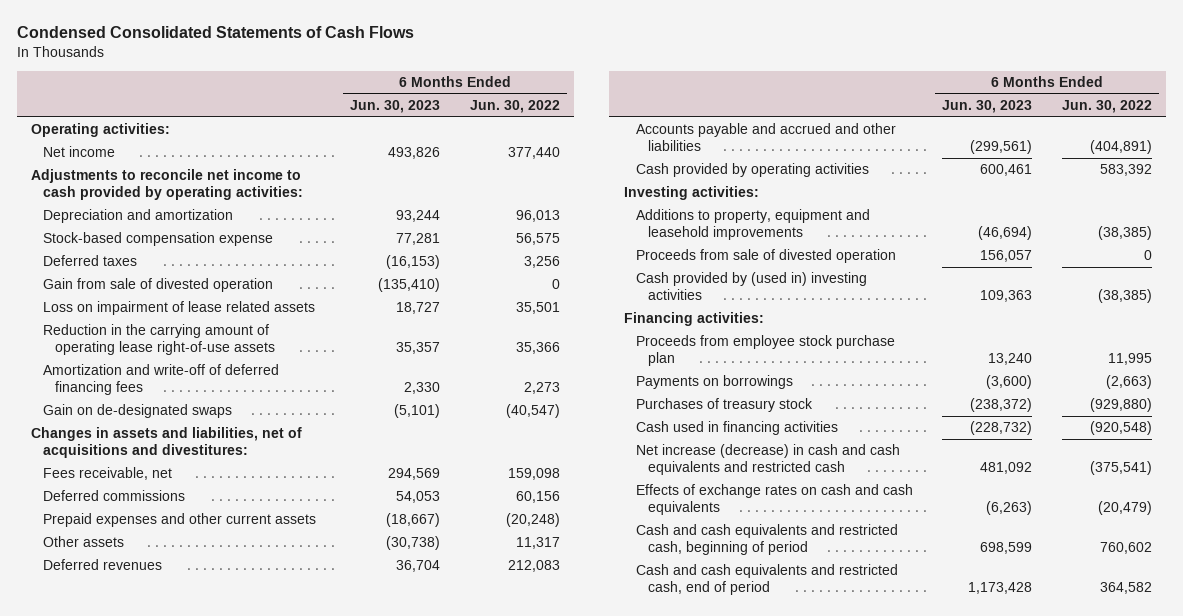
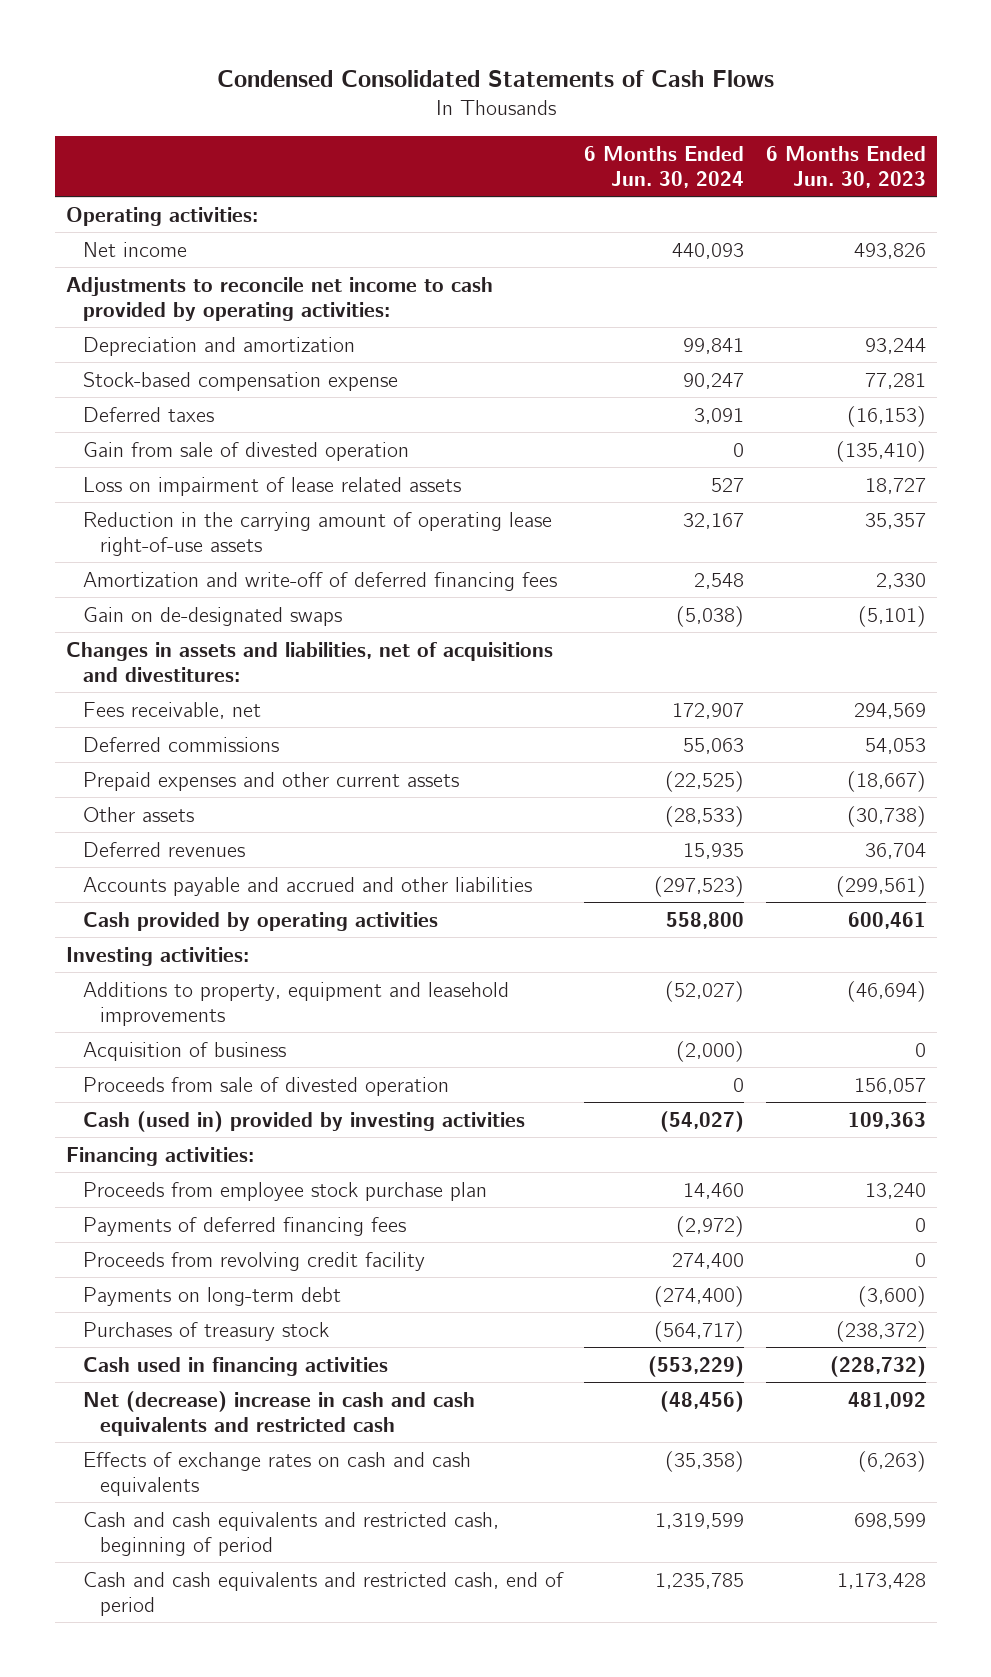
[469,99,560,113] Jun. 30, 2022 -> none
none -> [584,145,745,188] 6 Months Ended Jun. 30, 2024
none -> [82,1041,286,1061] Acquisition of business
[635,272,867,301] Cash provided by (used in) investing activities -> [82,1110,525,1132] Cash (used in) provided by investing activities
none -> [82,1216,406,1236] Payments of deferred financing fees
none -> [82,1251,425,1271] Proceeds from revolving credit facility
[635,375,793,390] Payments on borrowings -> [82,1286,341,1306] Payments on long-term debt
[635,444,900,476] Net increase (decrease) in cash and cash equivalents and restricted cash -> [82,1390,475,1436] Net (decrease) increase in cash and cash equivalents and restricted cash

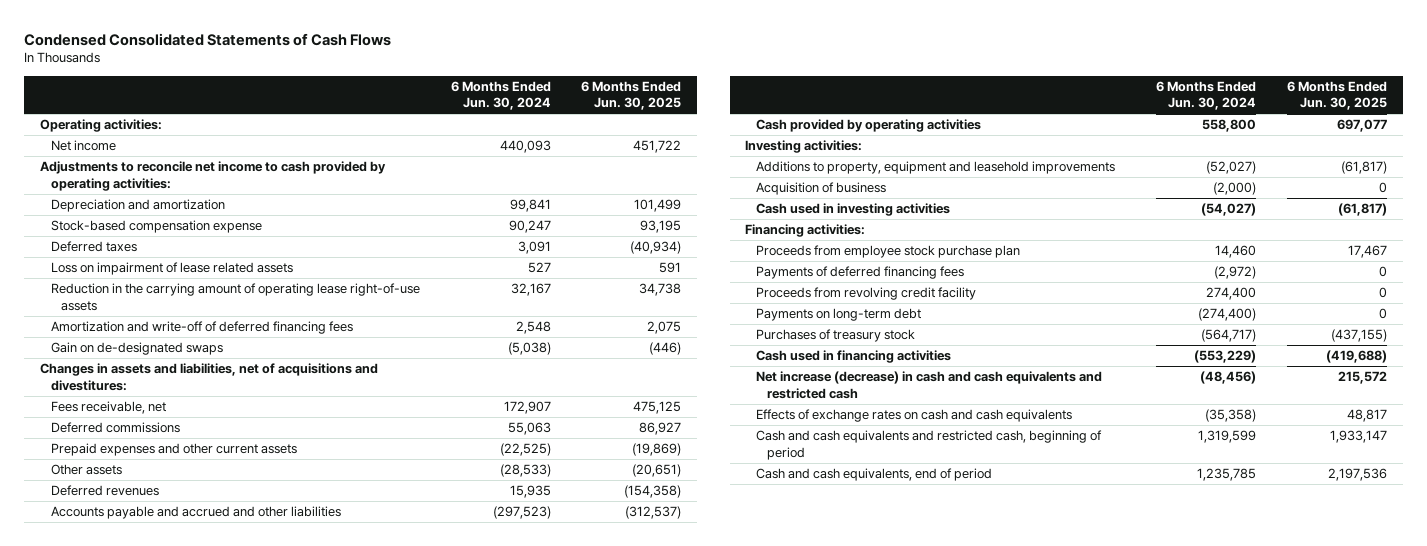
[765,145,926,188] 6 Months Ended Jun. 30, 2023 -> none
none -> [581,80,682,111] 6 Months Ended Jun. 30, 2025
[82,441,409,461] Gain from sale of divested operation -> none
[82,1076,449,1096] Proceeds from sale of divested operation -> none
[82,1110,525,1132] Cash (used in) provided by investing activities -> [756,203,951,217] Cash used in investing activities
[82,1390,475,1436] Net (decrease) increase in cash and cash equivalents and restricted cash -> [756,371,1103,399] Net increase (decrease) in cash and cash equivalents and restricted cash
[82,1571,564,1616] Cash and cash equivalents and restricted cash, end of period -> [756,468,993,482] Cash and cash equivalents, end of period

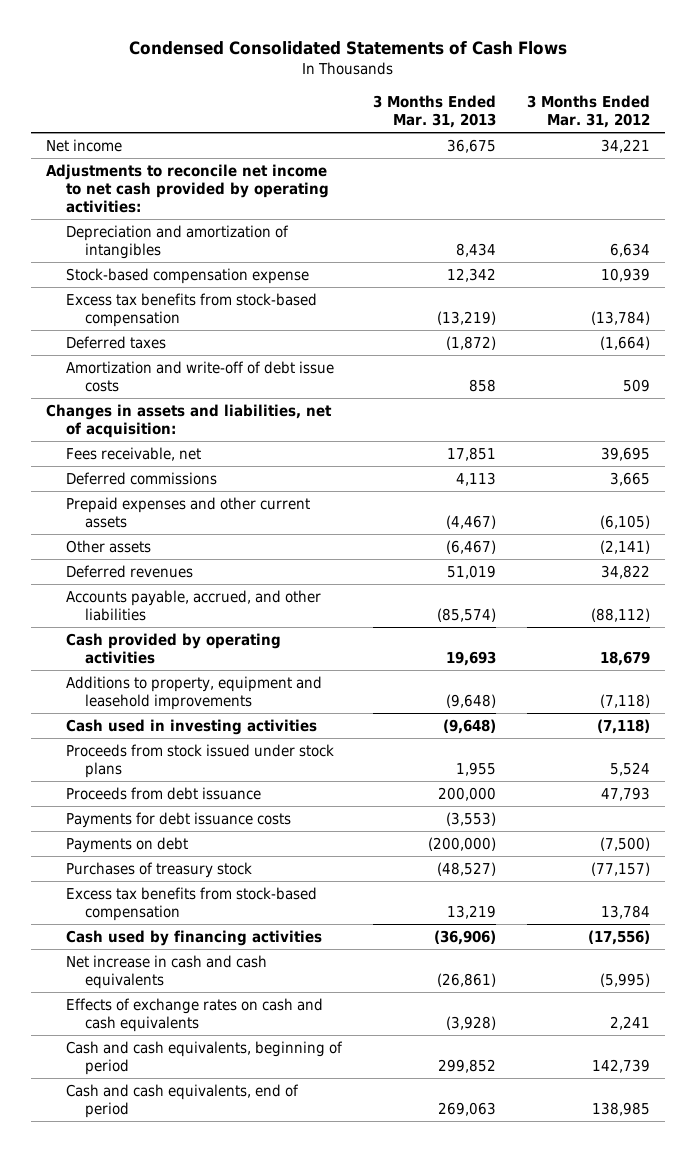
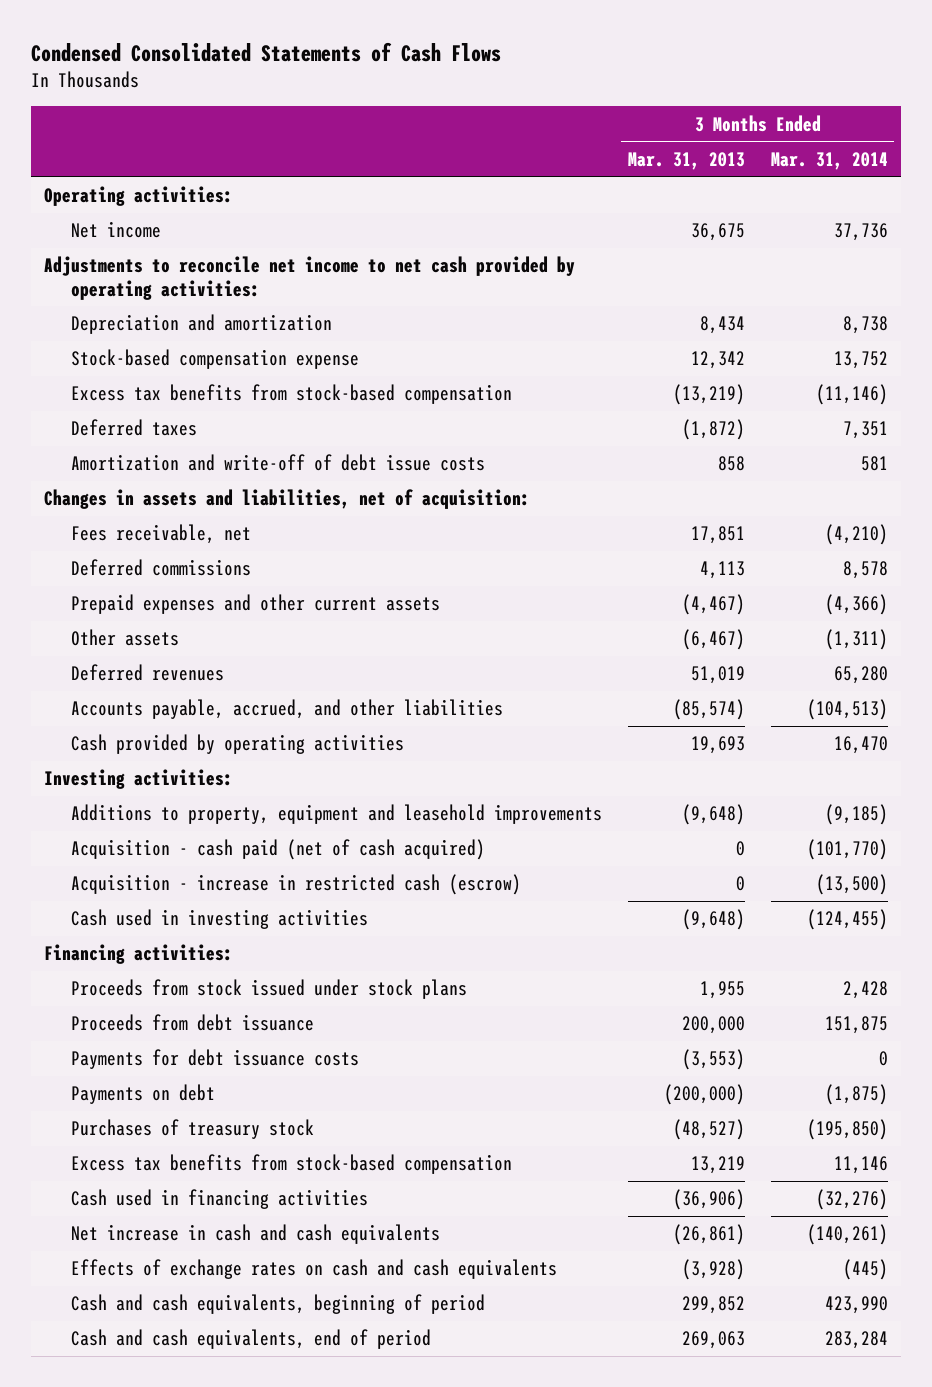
[526,95,650,129] 3 Months Ended Mar. 31, 2012 -> none
none -> [770,151,888,170] Mar. 31, 2014
none -> [43,186,233,207] Operating activities:
[65,225,289,260] Depreciation and amortization of intangibles -> [71,314,333,335] Depreciation and amortization
none -> [43,769,233,790] Investing activities:
none -> [71,839,486,861] Acquisition - cash paid (net of cash acquired)
none -> [71,874,522,896] Acquisition - increase in restricted cash (escrow)
none -> [43,944,233,965] Financing activities:
[65,930,322,947] Cash used by financing activities -> [71,1189,369,1210] Cash used in financing activities

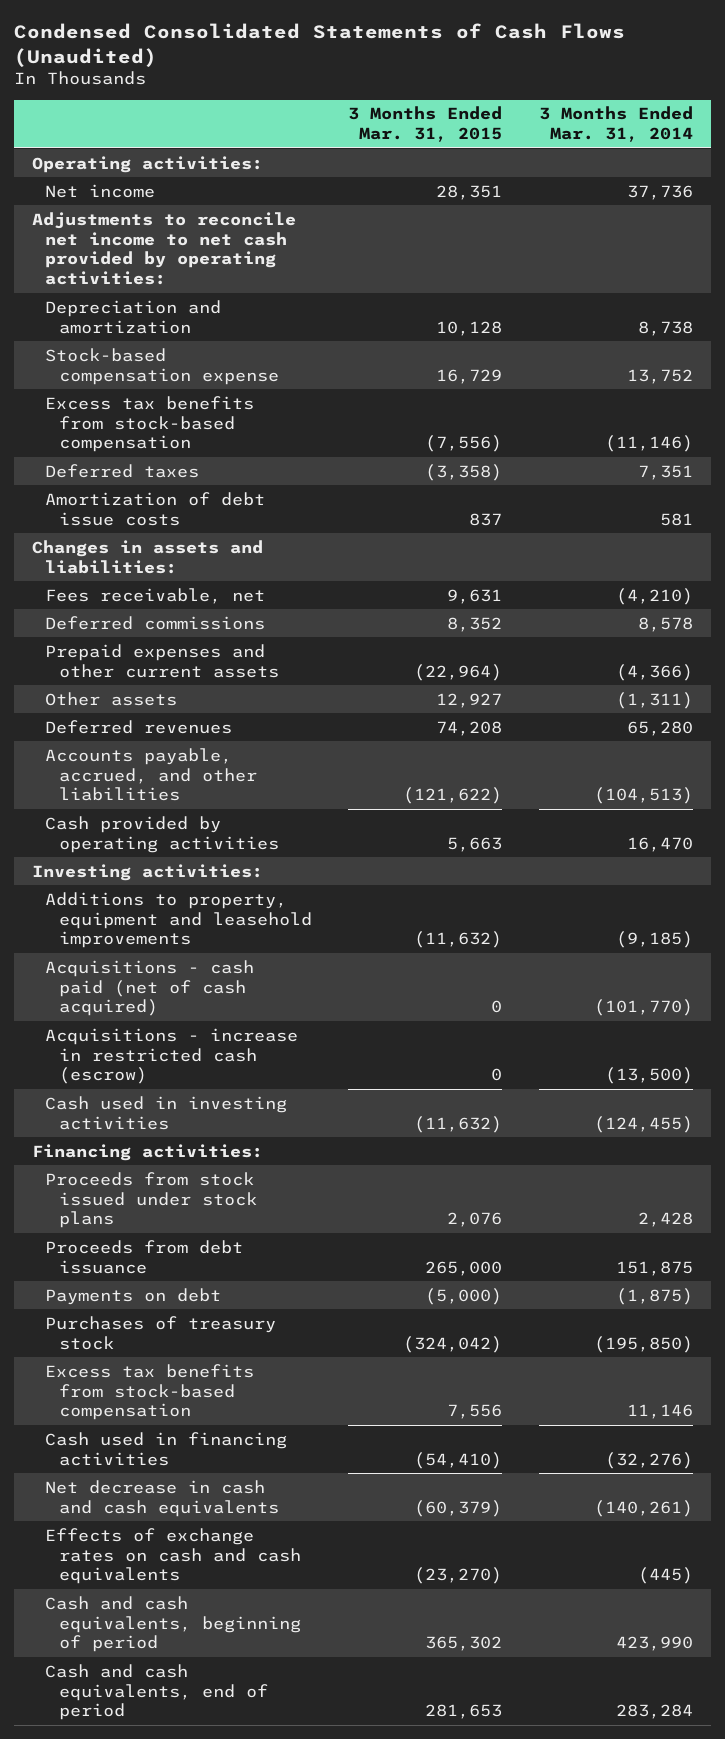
[30,41,501,62] Condensed Consolidated Statements of Cash Flows -> [13,23,625,67] Condensed Consolidated Statements of Cash Flows (Unaudited)
[627,151,745,170] Mar. 31, 2013 -> none
none -> [348,106,503,143] 3 Months Ended Mar. 31, 2015
[71,454,486,472] Amortization and write-off of debt issue costs -> [45,491,266,526] Amortization of debt issue costs
[43,489,530,510] Changes in assets and liabilities, net of acquisition: -> [31,539,263,574] Changes in assets and liabilities:
[71,839,486,861] Acquisition - cash paid (net of cash acquired) -> [45,959,255,1017] Acquisitions - cash paid (net of cash acquired)
[71,874,522,896] Acquisition - increase in restricted cash (escrow) -> [45,1027,299,1085] Acquisitions - increase in restricted cash (escrow)
[71,1049,360,1070] Payments for debt issuance costs -> none
[71,1224,441,1245] Net increase in cash and cash equivalents -> [45,1479,279,1517] Net decrease in cash and cash equivalents

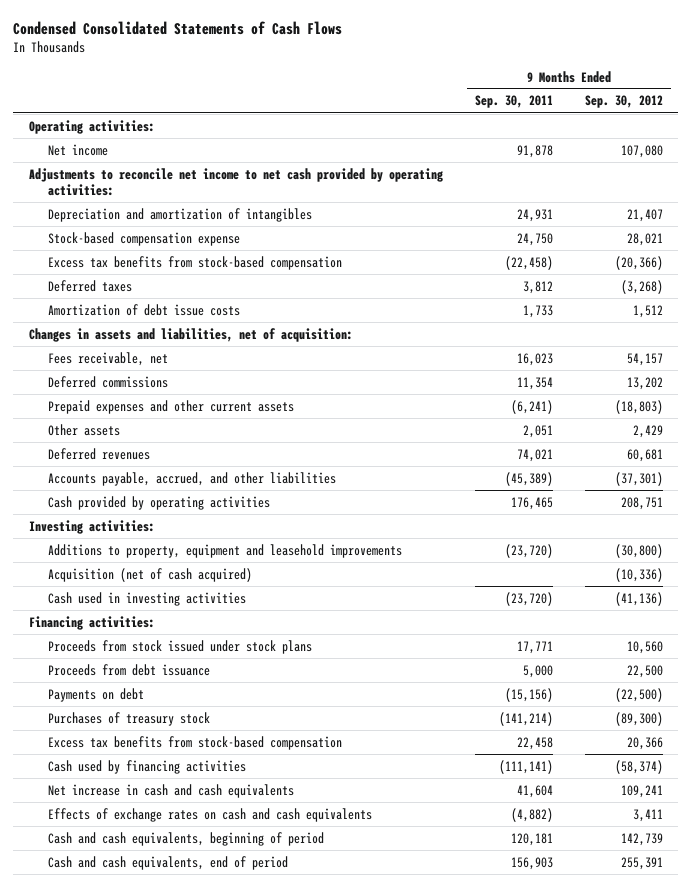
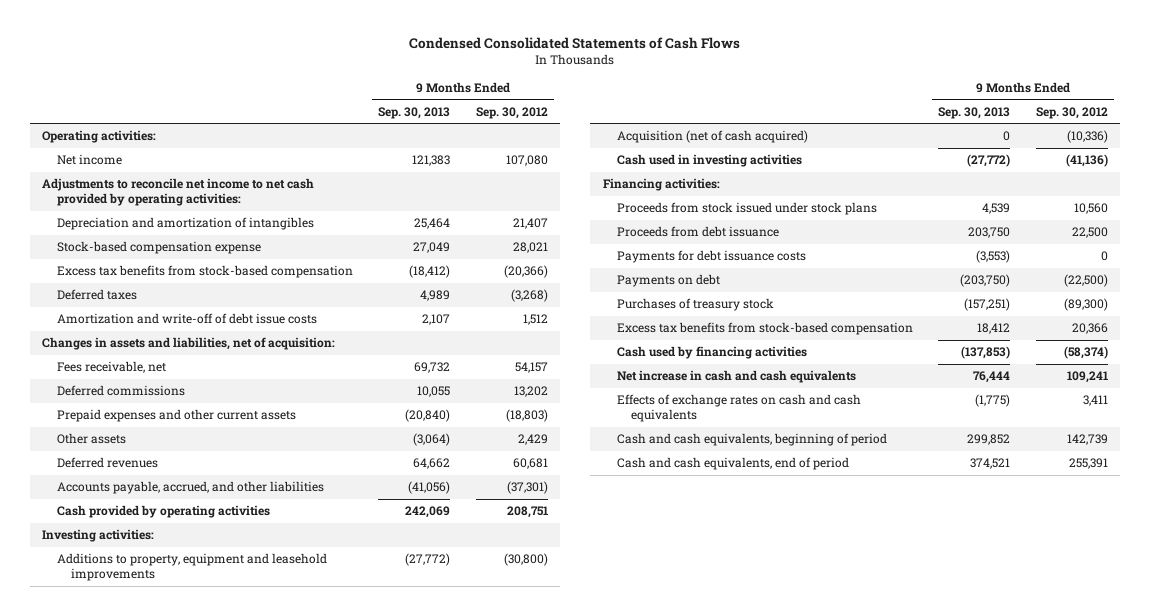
[474,95,553,109] Sep. 30, 2011 -> none
none -> [378,106,451,119] Sep. 30, 2013
[47,303,240,316] Amortization of debt issue costs -> [56,313,317,325] Amortization and write-off of debt issue costs
none -> [616,250,806,264] Payments for debt issuance costs

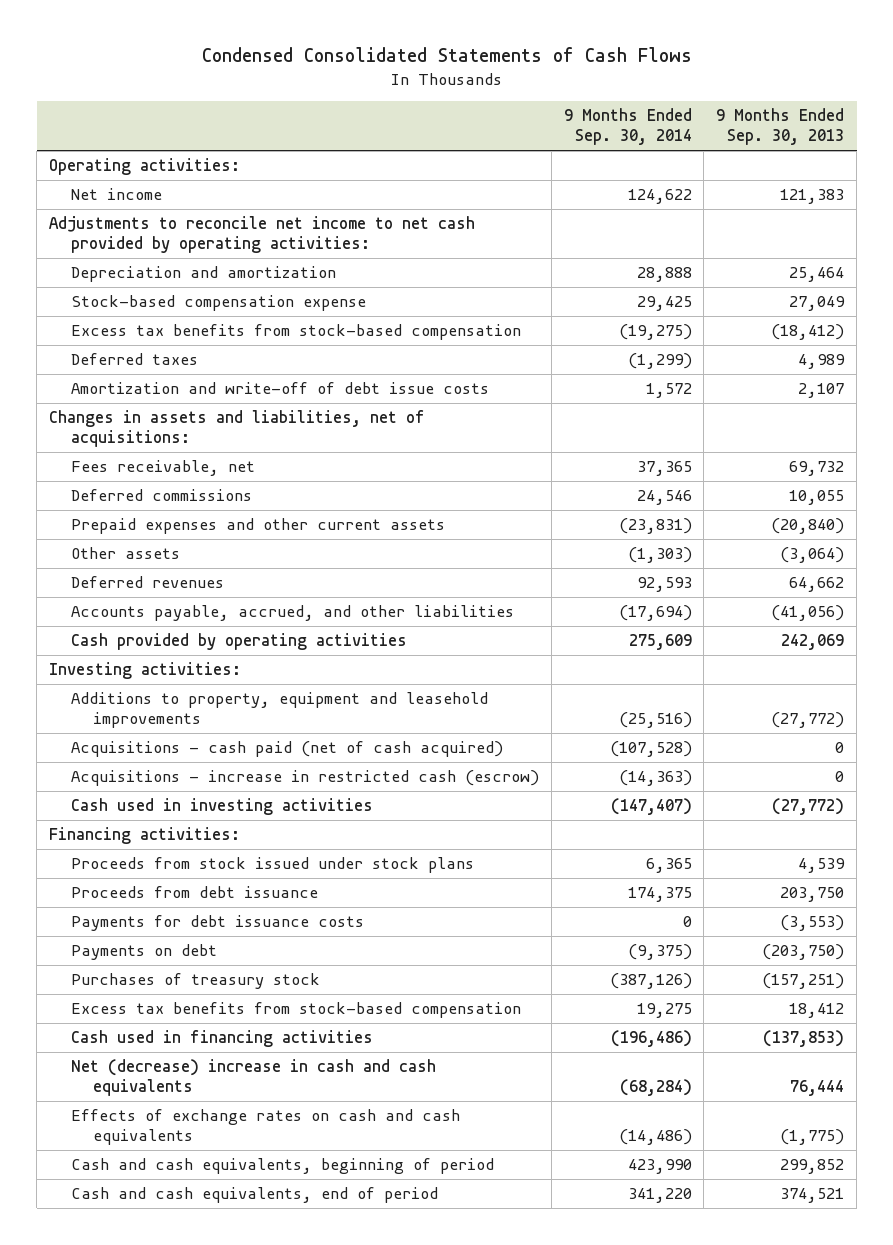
[475,106,548,119] Sep. 30, 2012 -> none
none -> [563,108,692,146] 9 Months Ended Sep. 30, 2014
[56,217,314,231] Depreciation and amortization of intangibles -> [71,266,337,283] Depreciation and amortization
[42,337,336,351] Changes in assets and liabilities, net of acquisition: -> [49,410,426,448] Changes in assets and liabilities, net of acquisitions:
[616,130,808,144] Acquisition (net of cash acquired) -> [71,741,504,758] Acquisitions - cash paid (net of cash acquired)
none -> [71,770,540,787] Acquisitions - increase in restricted cash (escrow)
[616,346,807,360] Cash used by financing activities -> [71,1030,374,1048] Cash used in financing activities
[616,370,856,384] Net increase in cash and cash equivalents -> [71,1059,437,1097] Net (decrease) increase in cash and cash equivalents

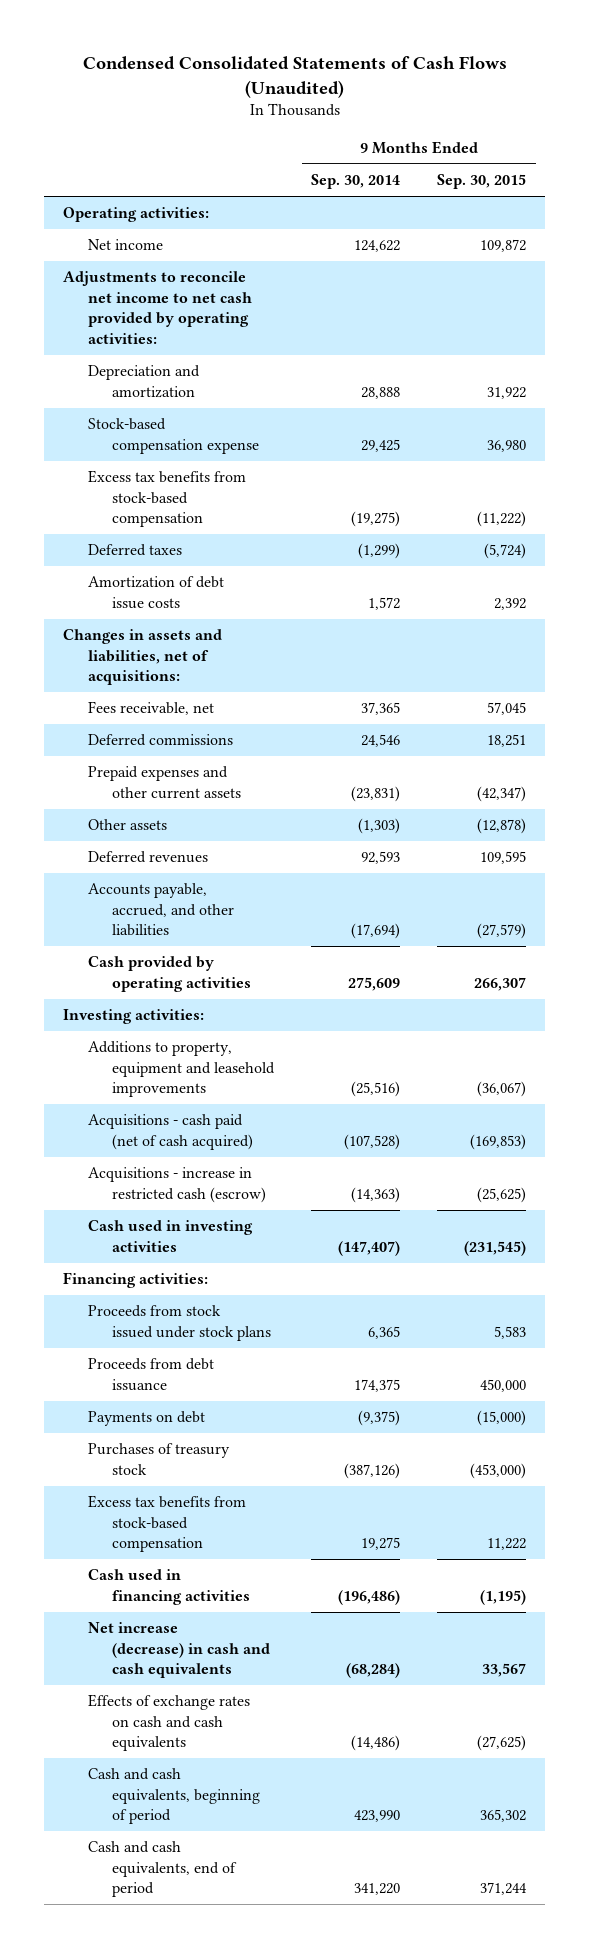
[201,47,692,63] Condensed Consolidated Statements of Cash Flows -> [82,56,507,98] Condensed Consolidated Statements of Cash Flows (Unaudited)
[716,108,845,146] 9 Months Ended Sep. 30, 2013 -> none
none -> [437,174,527,190] Sep. 30, 2015
[71,382,490,395] Amortization and write-off of debt issue costs -> [87,576,224,609] Amortization of debt issue costs
[71,915,365,932] Payments for debt issuance costs -> none
[71,1059,437,1097] Net (decrease) increase in cash and cash equivalents -> [87,1622,271,1679] Net increase (decrease) in cash and cash equivalents

